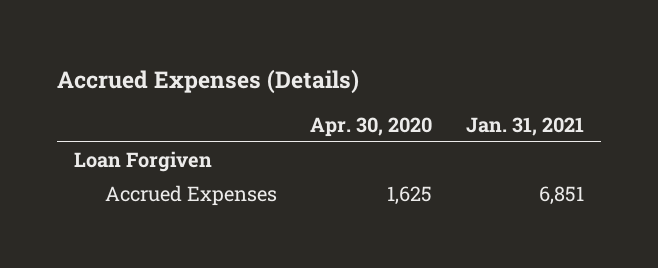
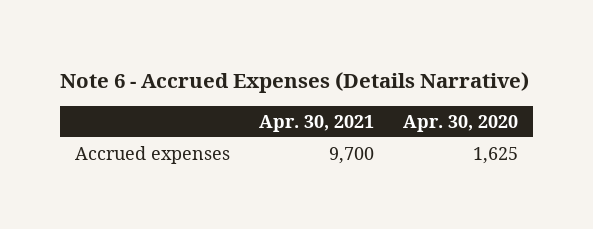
[57,68,360,94] Accrued Expenses (Details) -> [60,72,530,94] Note 6 - Accrued Expenses (Details Narrative)
[465,116,584,136] Jan. 31, 2021 -> none
none -> [259,114,375,132] Apr. 30, 2021
[73,151,212,173] Loan Forgiven -> none
[104,185,277,207] Accrued Expenses -> [74,145,230,164] Accrued expenses

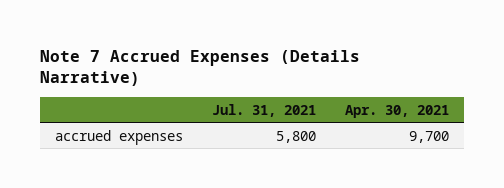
[60,72,530,94] Note 6 - Accrued Expenses (Details Narrative) -> [40,49,361,87] Note 7 Accrued Expenses (Details Narrative)
[403,114,519,132] Apr. 30, 2020 -> none
none -> [212,103,317,117] Jul. 31, 2021
[74,145,230,164] Accrued expenses -> [54,129,183,145] accrued expenses

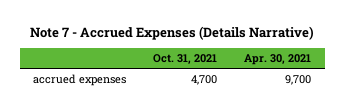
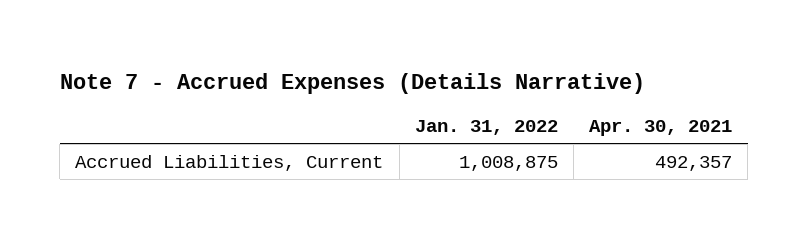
[153,54,218,65] Oct. 31, 2021 -> none
none -> [414,120,558,136] Jan. 31, 2022
[33,74,127,87] accrued expenses -> [75,154,384,171] Accrued Liabilities, Current
[285,75,312,86] 9,700 -> [655,155,733,171] 492,357

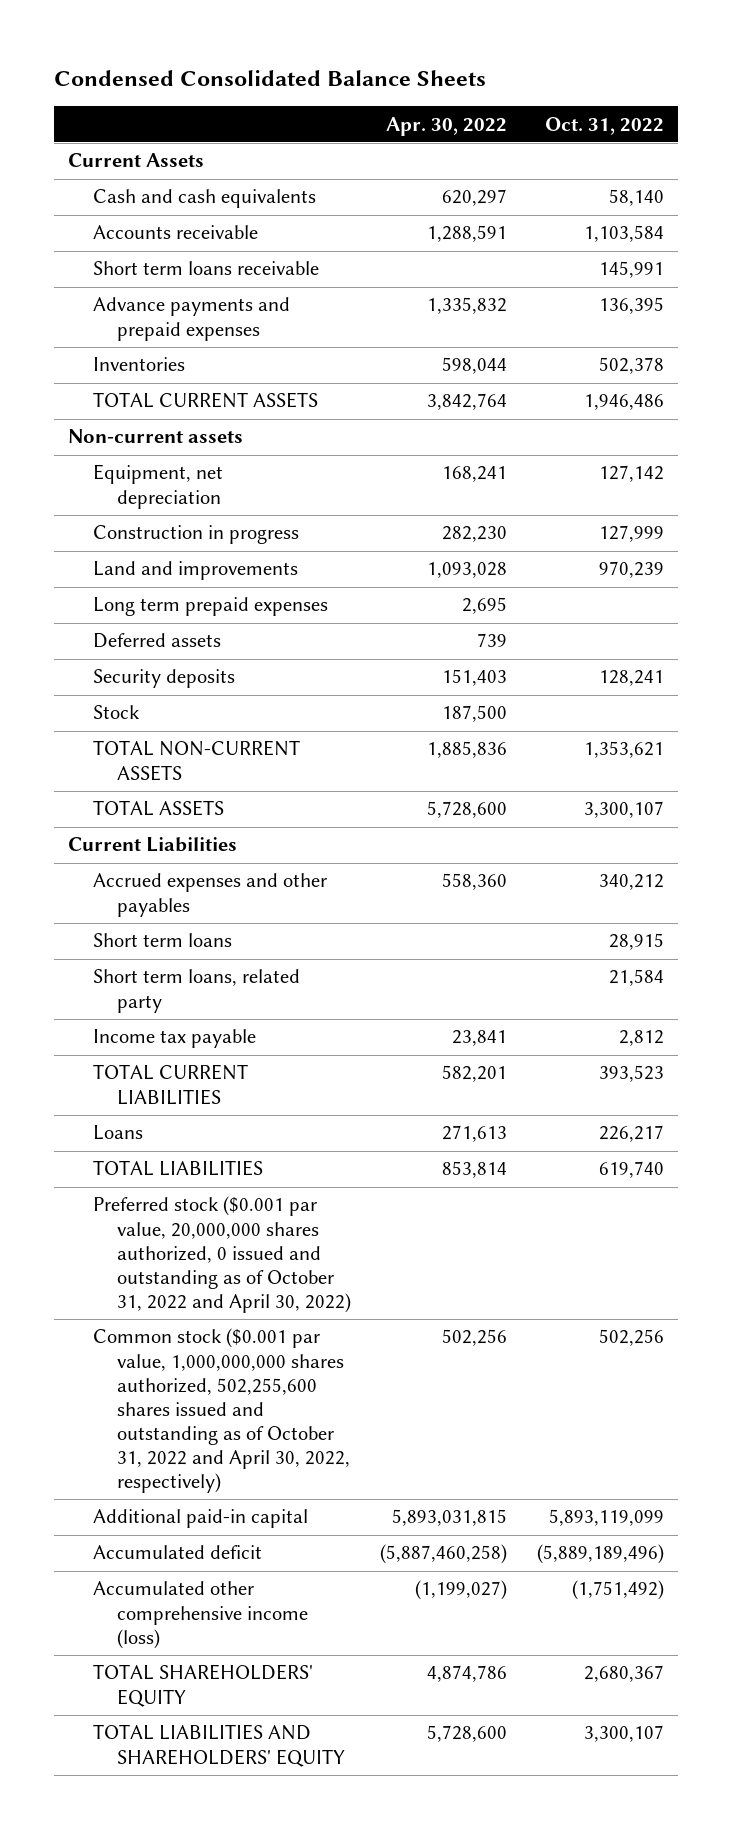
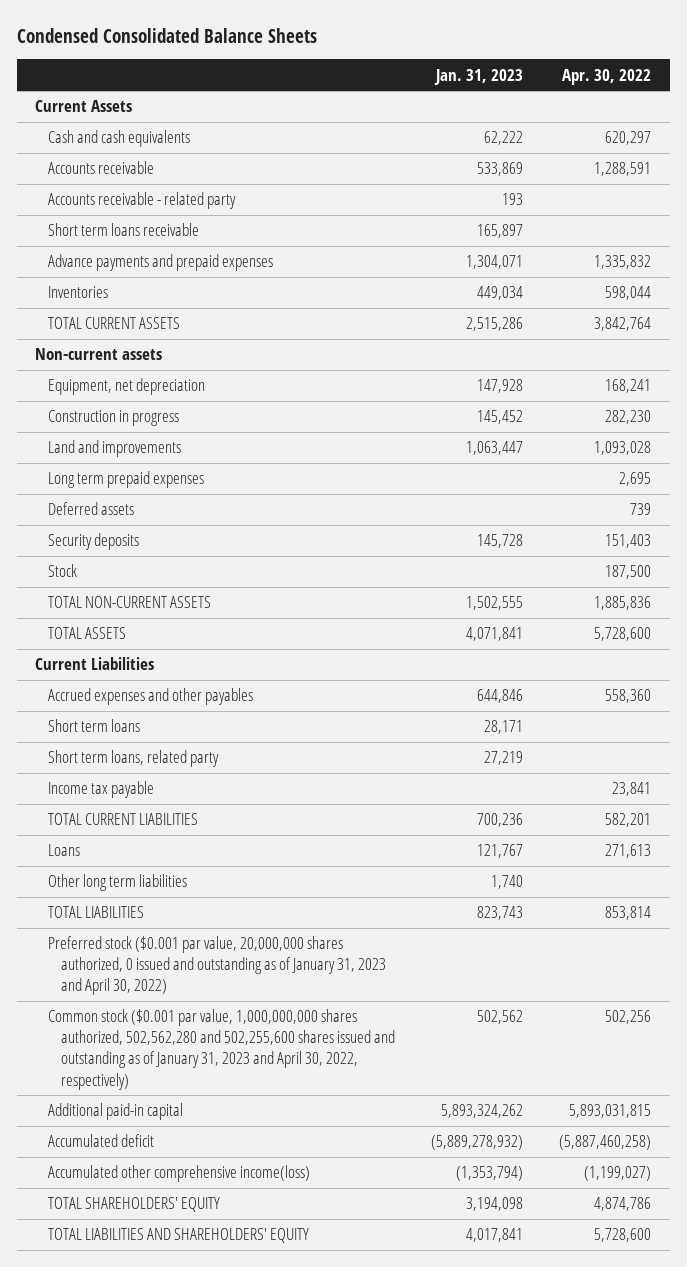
[544,116,664,135] Oct. 31, 2022 -> none
none -> [434,68,524,85] Jan. 31, 2023
none -> [48,192,237,210] Accounts receivable - related party
none -> [48,874,188,892] Other long term liabilities
[92,1196,351,1313] Preferred stock ($0.001 par value, 20,000,000 shares authorized, 0 issued and outstanding as of October 31, 2022 and April 30, 2022) -> [48,936,387,996] Preferred stock ($0.001 par value, 20,000,000 shares authorized, 0 issued and outstanding as of January 31, 2023 and April 30, 2022)
[92,1328,350,1493] Common stock ($0.001 par value, 1,000,000,000 shares authorized, 502,255,600 shares issued and outstanding as of October 31, 2022 and April 30, 2022, respectively) -> [48,1009,396,1090] Common stock ($0.001 par value, 1,000,000,000 shares authorized, 502,562,280 and 502,255,600 shares issued and outstanding as of January 31, 2023 and April 30, 2022, respectively)
[92,1581,308,1649] Accumulated other comprehensive income (loss) -> [48,1165,311,1183] Accumulated other comprehensive income(loss)

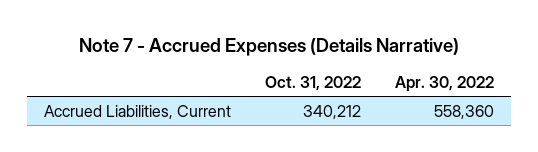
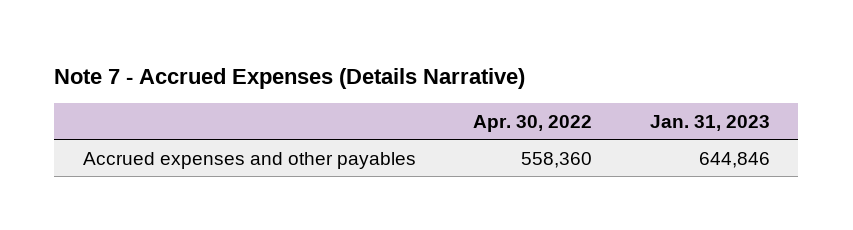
[265,75,362,91] Oct. 31, 2022 -> none
none -> [649,114,770,131] Jan. 31, 2023
[44,104,232,119] Accrued Liabilities, Current -> [83,151,417,169] Accrued expenses and other payables

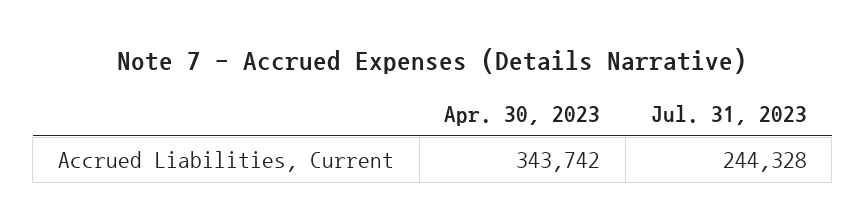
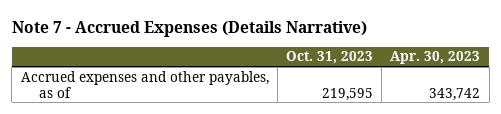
[650,105,807,126] Jul. 31, 2023 -> none
none -> [286,51,374,65] Oct. 31, 2023
[58,150,395,172] Accrued Liabilities, Current -> [20,70,269,98] Accrued expenses and other payables, as of

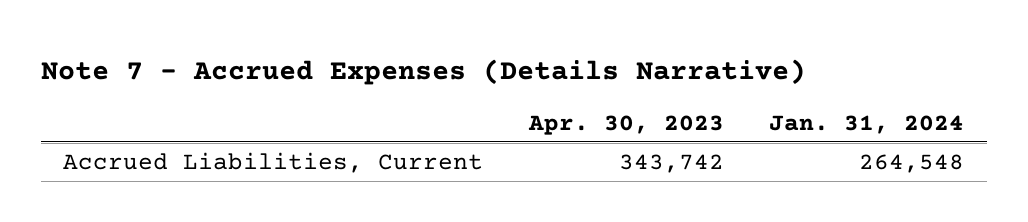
[286,51,374,65] Oct. 31, 2023 -> none
none -> [769,114,965,134] Jan. 31, 2024
[20,70,269,98] Accrued expenses and other payables, as of -> [63,152,484,174] Accrued Liabilities, Current

